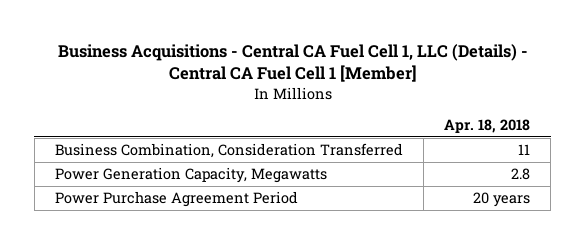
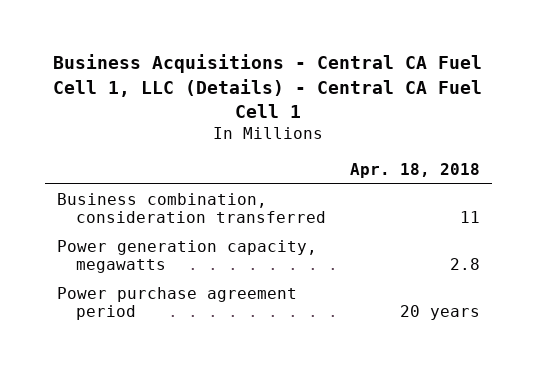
[57,43,528,83] Business Acquisitions - Central CA Fuel Cell 1, LLC (Details) - Central CA Fuel Cell 1 [Member] -> [53,54,483,118] Business Acquisitions - Central CA Fuel Cell 1, LLC (Details) - Central CA Fuel Cell 1
[54,143,403,159] Business Combination, Consideration Transferred -> [56,193,326,224] Business combination, consideration transferred
[54,167,327,184] Power Generation Capacity, Megawatts -> [56,240,317,274] Power generation capacity, megawatts
[54,191,298,208] Power Purchase Agreement Period -> [56,287,297,321] Power purchase agreement period

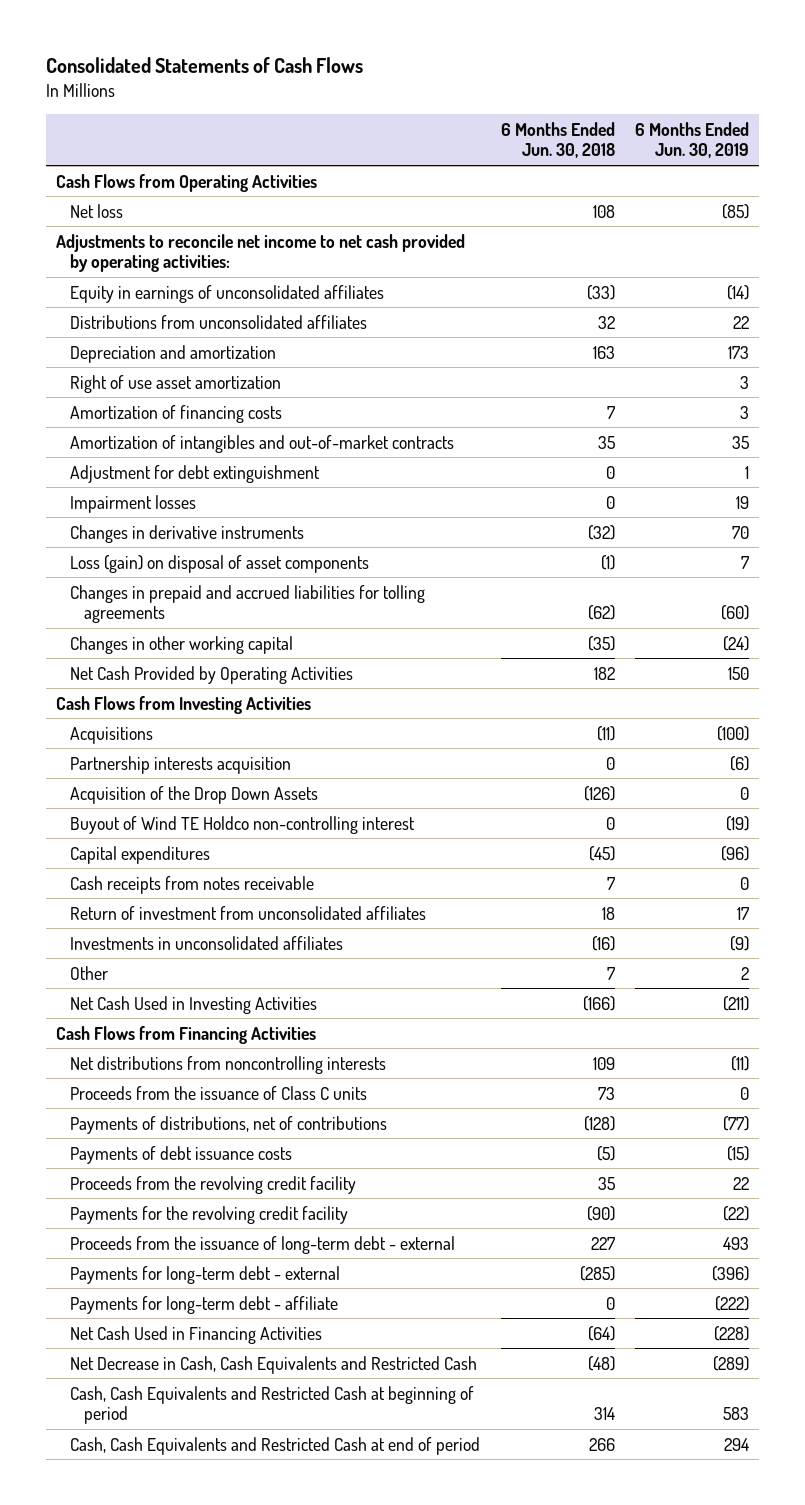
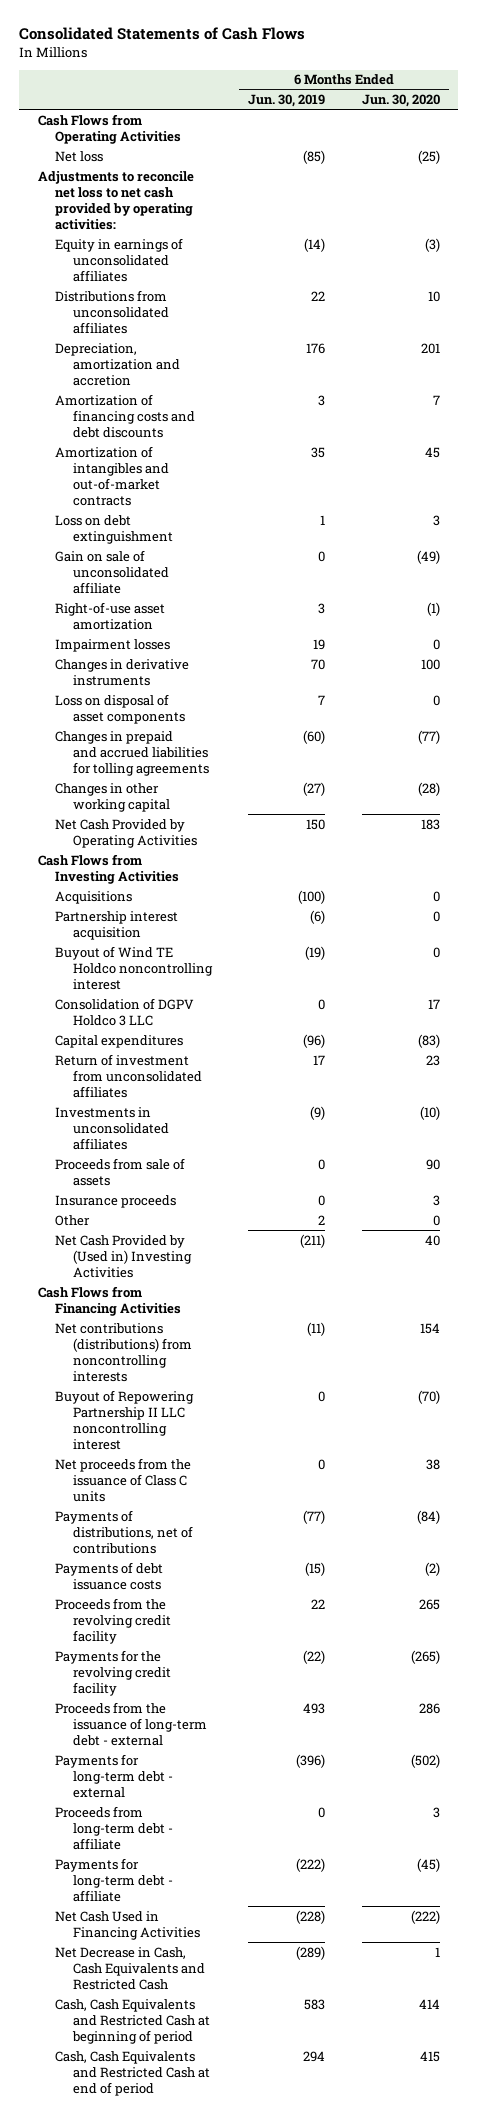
[500,121,615,159] 6 Months Ended Jun. 30, 2018 -> none
none -> [361,93,440,107] Jun. 30, 2020
[56,233,466,272] Adjustments to reconcile net income to net cash provided by operating activities: -> [37,170,194,231] Adjustments to reconcile net loss to net cash provided by operating activities:
[70,374,282,393] Right of use asset amortization -> none
[70,344,277,363] Depreciation and amortization -> [55,342,180,386] Depreciation, amortization and accretion
[728,345,750,359] 173 -> [306,342,326,354] 176
[70,404,283,423] Amortization of financing costs -> [55,393,195,438] Amortization of financing costs and debt discounts
[70,464,321,483] Adjustment for debt extinguishment -> [55,514,173,544] Loss on debt extinguishment
none -> [55,549,169,594] Gain on sale of unconsolidated affiliate
none -> [55,601,166,630] Right-of-use asset amortization
[70,554,370,573] Loss (gain) on disposal of asset components -> [55,693,185,724] Loss on disposal of asset components
[723,635,750,651] (24) -> [303,781,326,796] (27)
[70,785,319,804] Acquisition of the Drop Down Assets -> none
[70,755,292,774] Partnership interests acquisition -> [55,910,179,940] Partnership interest acquisition
[70,815,416,834] Buyout of Wind TE Holdco non-controlling interest -> [55,945,213,990] Buyout of Wind TE Holdco noncontrolling interest
none -> [55,997,195,1026] Consolidation of DGPV Holdco 3 LLC
[70,875,315,894] Cash receipts from notes receivable -> none
none -> [55,1157,186,1186] Proceeds from sale of assets
none -> [55,1194,177,1208] Insurance proceeds
[70,995,318,1014] Net Cash Used in Investing Activities -> [55,1234,192,1278] Net Cash Provided by (Used in) Investing Activities
[70,1055,387,1074] Net distributions from noncontrolling interests -> [55,1322,192,1383] Net contributions (distributions) from noncontrolling interests
none -> [55,1389,195,1451] Buyout of Repowering Partnership II LLC noncontrolling interest
[70,1085,368,1100] Proceeds from the issuance of Class C units -> [55,1457,192,1502] Net proceeds from the issuance of Class C units
none -> [55,1805,173,1850] Proceeds from long-term debt - affiliate

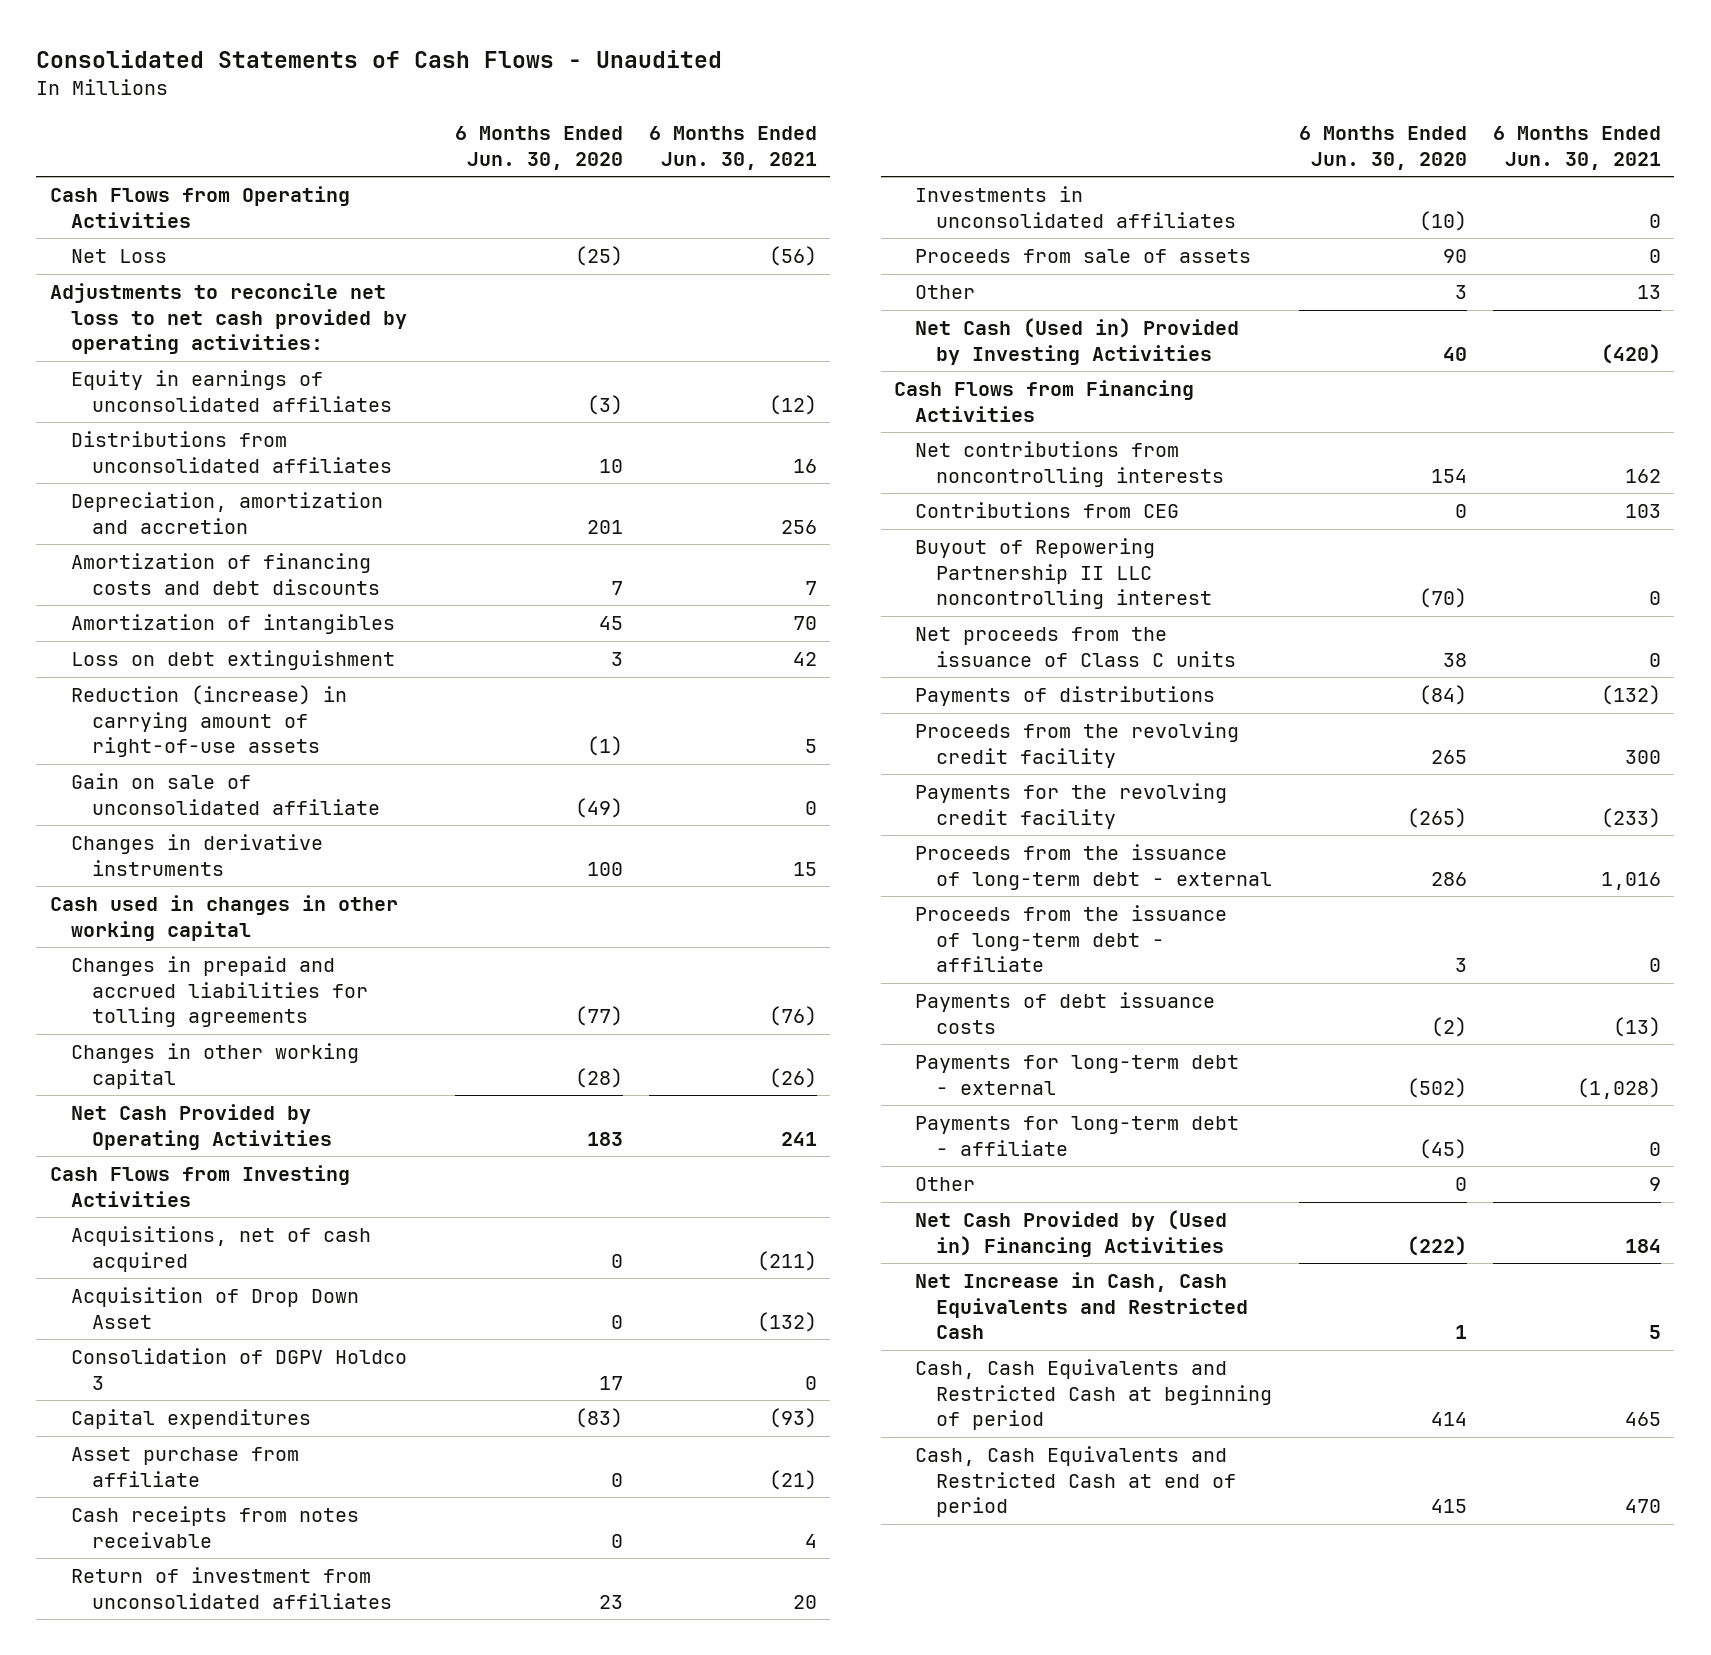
[19,27,306,41] Consolidated Statements of Cash Flows -> [36,49,723,68] Consolidated Statements of Cash Flows - Unaudited
[248,93,326,107] Jun. 30, 2019 -> none
none -> [648,126,817,170] 6 Months Ended Jun. 30, 2021
[55,150,104,162] Net loss -> [70,249,167,264] Net Loss
[55,445,169,507] Amortization of intangibles and out-of-market contracts -> [70,614,395,635] Amortization of intangibles
none -> [70,685,347,757] Reduction (increase) in carrying amount of right-of-use assets
[55,601,166,630] Right-of-use asset amortization -> none
[55,638,171,652] Impairment losses -> none
[55,693,185,724] Loss on disposal of asset components -> none
none -> [49,895,398,941] Cash used in changes in other working capital
[55,890,133,904] Acquisitions -> none
[55,910,179,940] Partnership interest acquisition -> none
[55,945,213,990] Buyout of Wind TE Holdco noncontrolling interest -> none
none -> [70,1226,371,1272] Acquisitions, net of cash acquired
none -> [70,1287,359,1329] Acquisition of Drop Down Asset
[55,997,195,1026] Consolidation of DGPV Holdco 3 LLC -> [70,1348,407,1390] Consolidation of DGPV Holdco 3
none -> [70,1447,299,1487] Asset purchase from affiliate
none -> [70,1506,359,1548] Cash receipts from notes receivable
[55,1194,177,1208] Insurance proceeds -> none
none -> [915,285,976,300] Other
[55,1234,192,1278] Net Cash Provided by (Used in) Investing Activities -> [915,318,1240,365] Net Cash (Used in) Provided by Investing Activities
[55,1322,192,1383] Net contributions (distributions) from noncontrolling interests -> [915,441,1225,487] Net contributions from noncontrolling interests
none -> [915,502,1180,519] Contributions from CEG
[55,1509,193,1554] Payments of distributions, net of contributions -> [915,686,1216,707] Payments of distributions
none -> [915,905,1228,972] Proceeds from the issuance of long-term debt - affiliate
[55,1561,164,1590] Payments of debt issuance costs -> [915,992,1216,1034] Payments of debt issuance costs
[55,1805,173,1850] Proceeds from long-term debt - affiliate -> none
[55,1214,91,1226] Other -> [915,1177,976,1192] Other
[55,1910,200,1940] Net Cash Used in Financing Activities -> [915,1210,1228,1257] Net Cash Provided by (Used in) Financing Activities
[55,1946,205,1990] Net Decrease in Cash, Cash Equivalents and Restricted Cash -> [915,1272,1249,1339] Net Increase in Cash, Cash Equivalents and Restricted Cash

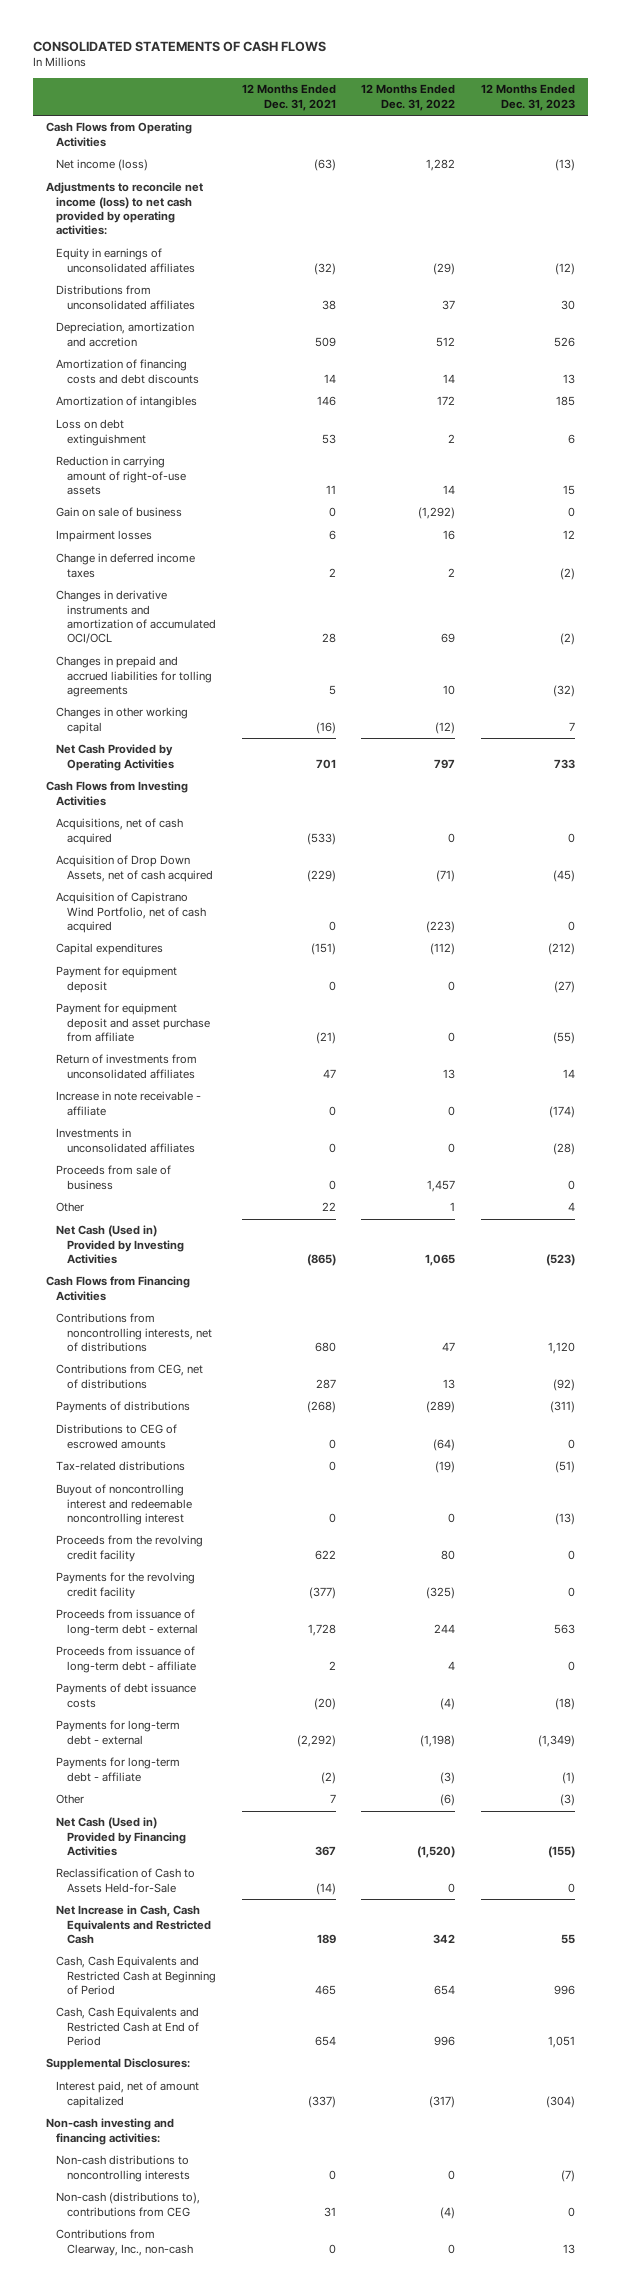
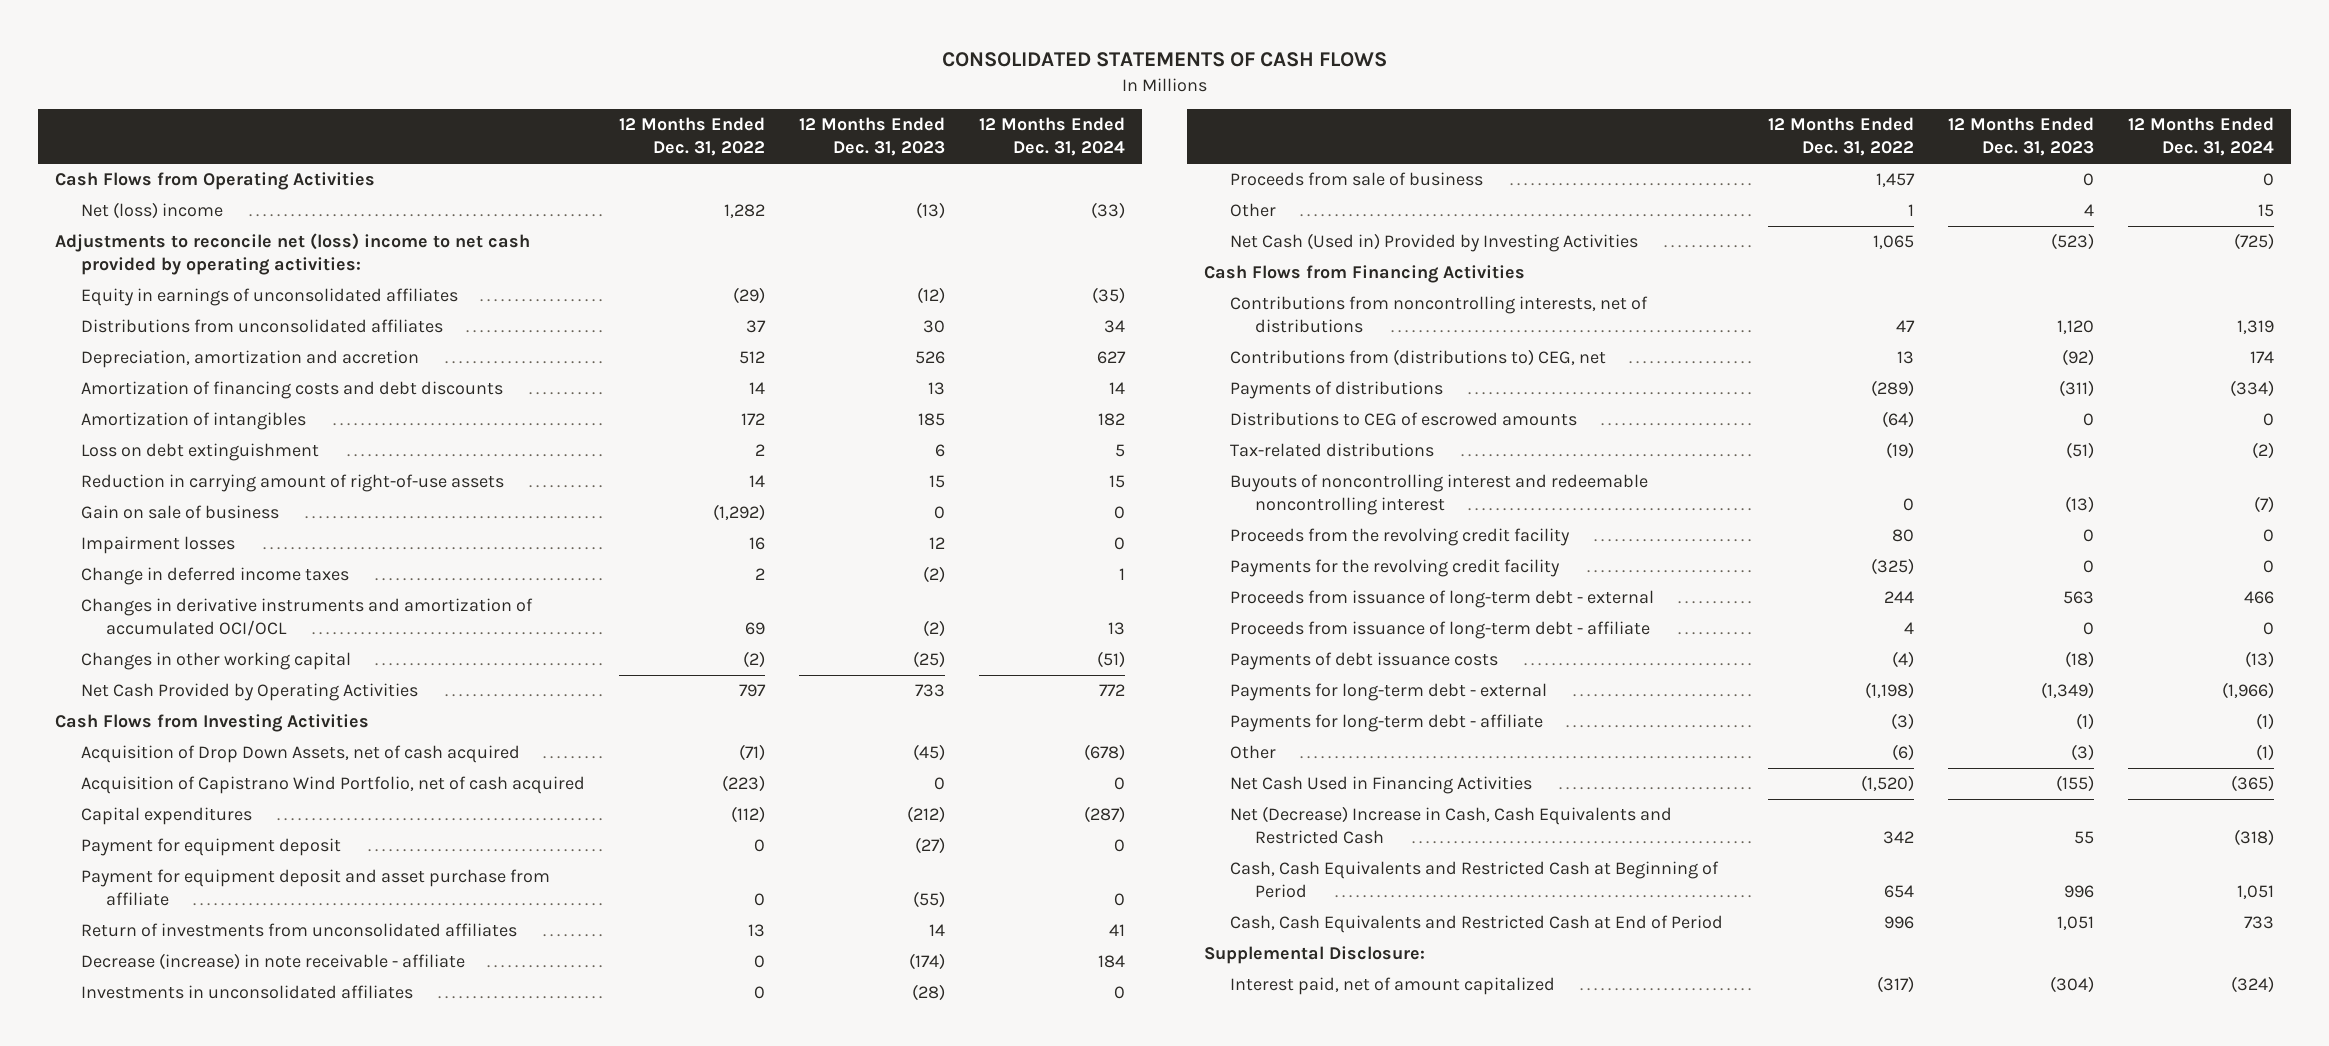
[241,84,336,111] 12 Months Ended Dec. 31, 2021 -> none
none -> [979,117,1126,157] 12 Months Ended Dec. 31, 2024
[56,159,149,172] Net income (loss) -> [80,202,223,220] Net (loss) income
[45,182,203,236] Adjustments to reconcile net income (loss) to net cash provided by operating activities: -> [55,233,531,276] Adjustments to reconcile net (loss) income to net cash provided by operating activities:
[56,656,212,698] Changes in prepaid and accrued liabilities for tolling agreements -> none
[435,721,456,734] (12) -> [742,651,765,669] (2)
[568,721,575,731] 7 -> [912,651,945,669] (25)
[56,818,184,845] Acquisitions, net of cash acquired -> none
[56,1091,202,1116] Increase in note receivable - affiliate -> [80,953,465,971] Decrease (increase) in note receivable - affiliate
[56,1364,204,1389] Contributions from CEG, net of distributions -> [1229,349,1606,367] Contributions from (distributions to) CEG, net
[56,1484,192,1526] Buyout of noncontrolling interest and redeemable noncontrolling interest -> [1229,474,1648,516] Buyouts of noncontrolling interest and redeemable noncontrolling interest
[56,1868,196,1893] Reclassification of Cash to Assets Held-for-Sale -> none
[56,1817,186,1857] Net Cash (Used in) Provided by Financing Activities -> [1229,776,1532,795] Net Cash Used in Financing Activities
[56,1905,211,1945] Net Increase in Cash, Cash Equivalents and Restricted Cash -> [1229,806,1672,845] Net (Decrease) Increase in Cash, Cash Equivalents and Restricted Cash
[45,2058,190,2071] Supplemental Disclosures: -> [1204,946,1426,965] Supplemental Disclosure:
[45,2118,174,2145] Non-cash investing and financing activities: -> none
[56,2155,190,2182] Non-cash distributions to noncontrolling interests -> none
[56,2192,201,2217] Non-cash (distributions to), contributions from CEG -> none
[56,2229,193,2256] Contributions from Clearway, Inc., non-cash -> none

